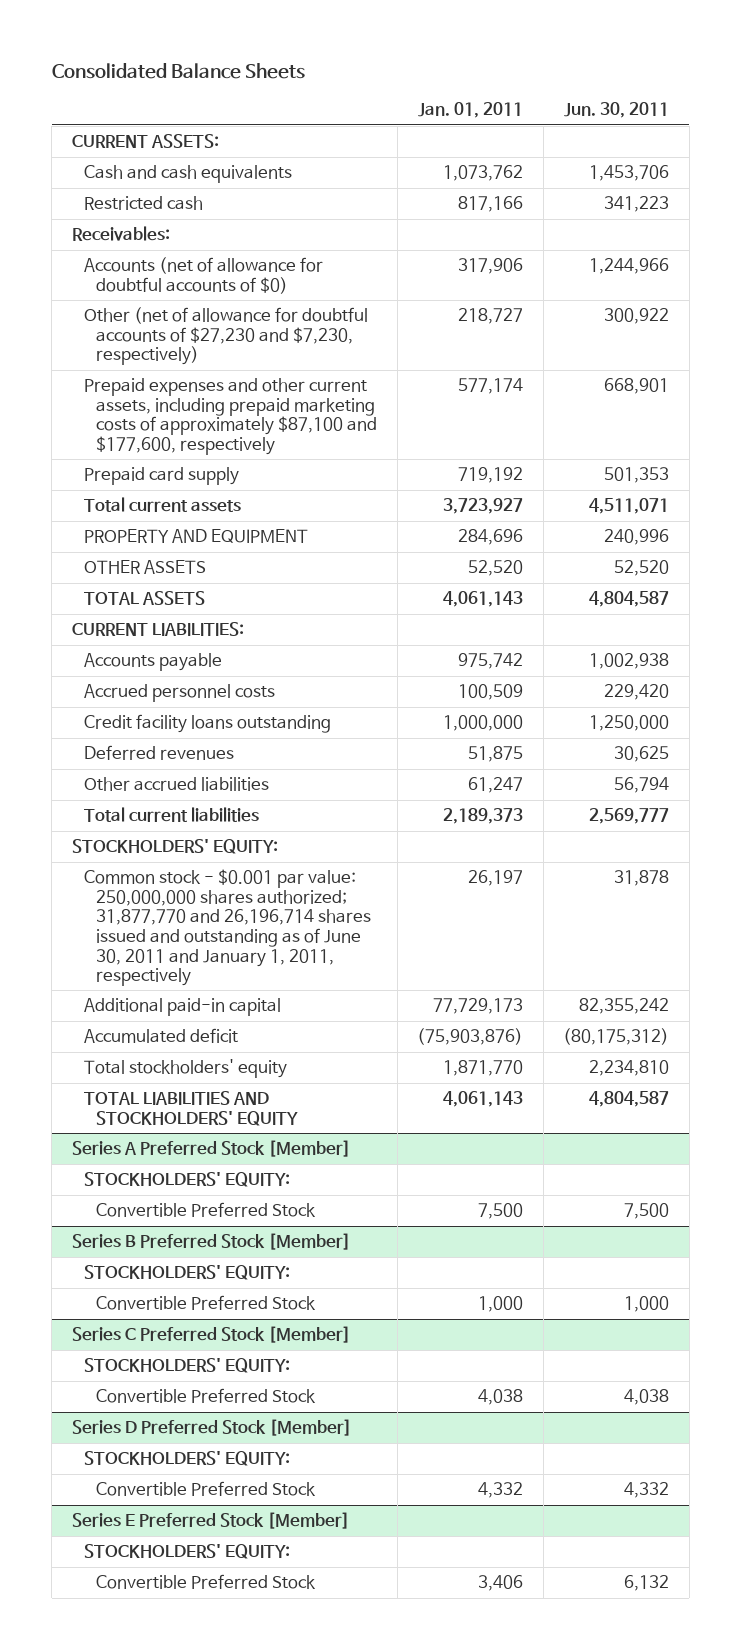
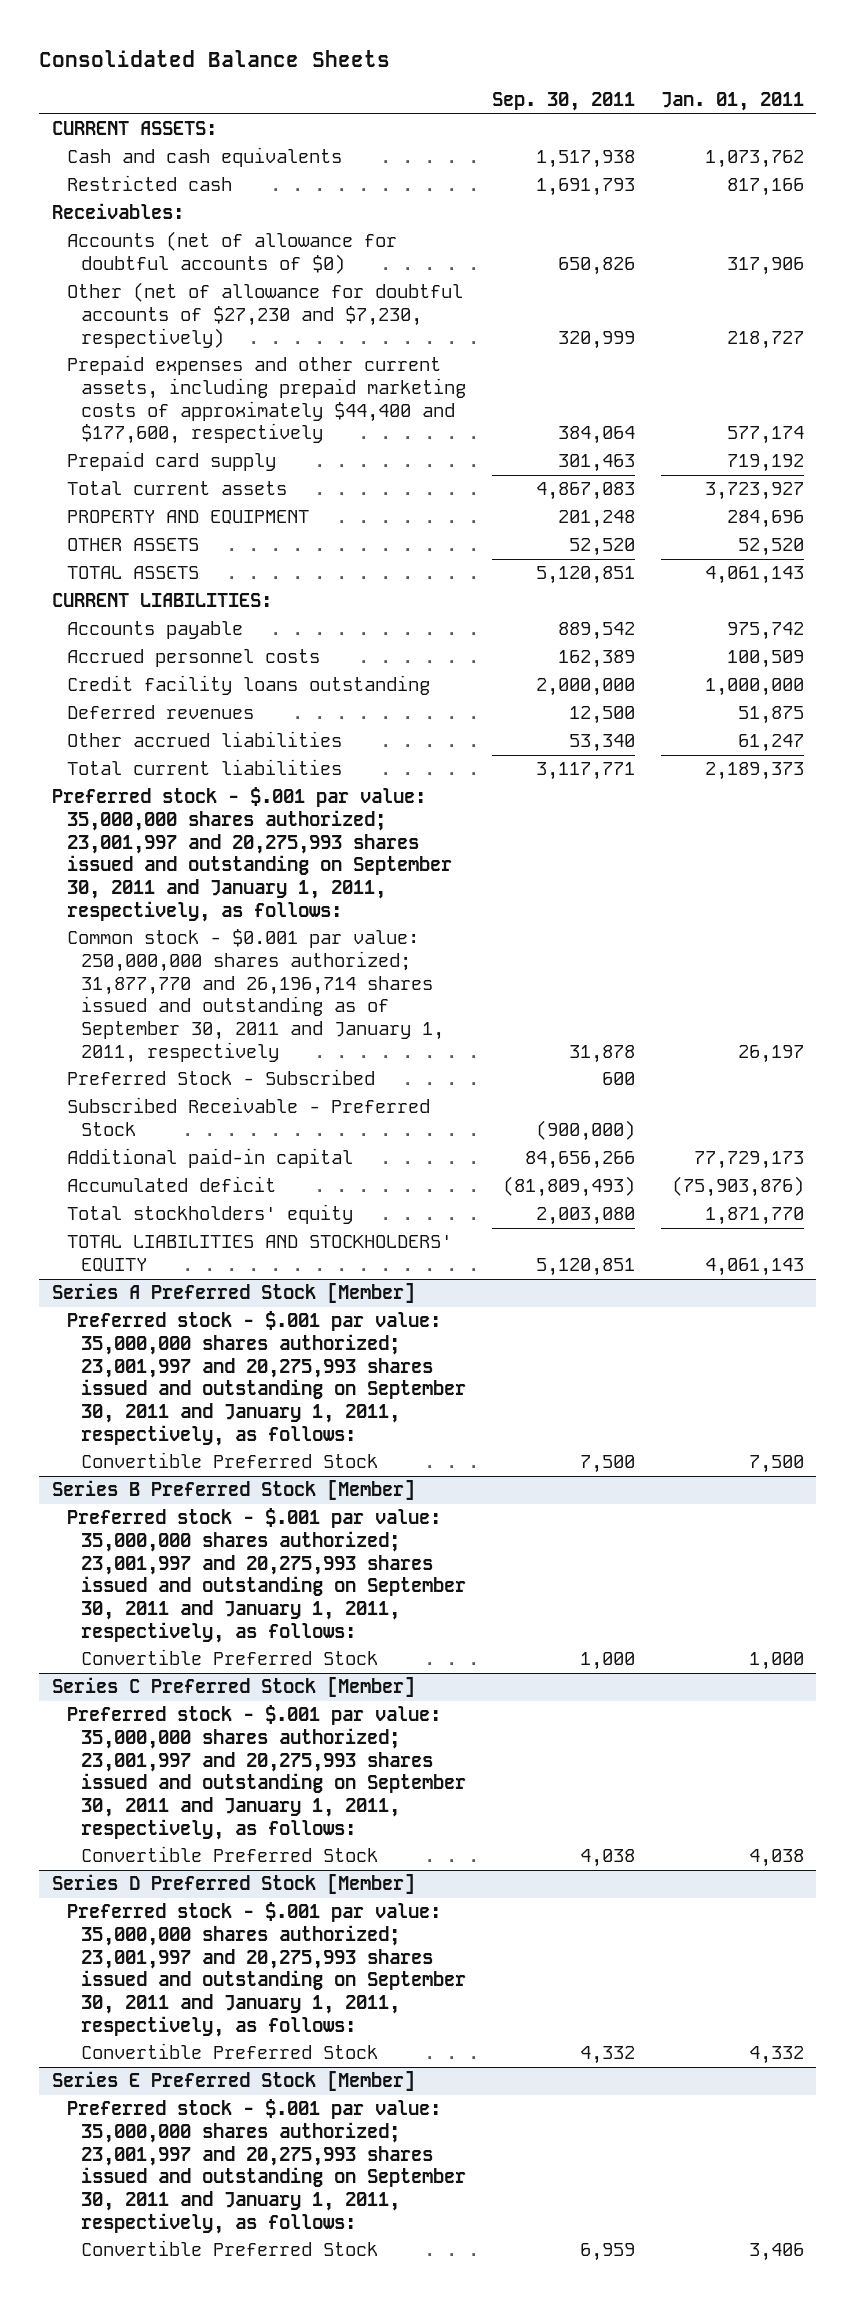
[564,102,670,119] Jun. 30, 2011 -> none
none -> [491,92,635,112] Sep. 30, 2011
[84,378,378,455] Prepaid expenses and other current assets, including prepaid marketing costs of approximately $87,100 and $177,600, respectively -> [66,355,467,445] Prepaid expenses and other current assets, including prepaid marketing costs of approximately $44,400 and $177,600, respectively
[71,839,278,855] STOCKHOLDERS' EQUITY: -> none
none -> [51,787,452,922] Preferred stock - $.001 par value: 35,000,000 shares authorized; 23,001,997 and 20,275,993 shares issued and outstanding on September 30, 2011 and January 1, 2011, respectively, as follows:
[84,869,372,987] Common stock - $0.001 par value: 250,000,000 shares authorized; 31,877,770 and 26,196,714 shares issued and outstanding as of June 30, 2011 and January 1, 2011, respectively -> [66,929,445,1063] Common stock - $0.001 par value: 250,000,000 shares authorized; 31,877,770 and 26,196,714 shares issued and outstanding as of September 30, 2011 and January 1, 2011, respectively
none -> [66,1069,375,1086] Preferred Stock - Subscribed
none -> [66,1097,430,1136] Subscribed Receivable - Preferred Stock
[84,1172,291,1188] STOCKHOLDERS' EQUITY: -> none
none -> [66,1311,467,1446] Preferred stock - $.001 par value: 35,000,000 shares authorized; 23,001,997 and 20,275,993 shares issued and outstanding on September 30, 2011 and January 1, 2011, respectively, as follows:
[84,1265,291,1281] STOCKHOLDERS' EQUITY: -> none
none -> [66,1508,467,1643] Preferred stock - $.001 par value: 35,000,000 shares authorized; 23,001,997 and 20,275,993 shares issued and outstanding on September 30, 2011 and January 1, 2011, respectively, as follows:
[84,1358,291,1374] STOCKHOLDERS' EQUITY: -> none
none -> [66,1705,467,1840] Preferred stock - $.001 par value: 35,000,000 shares authorized; 23,001,997 and 20,275,993 shares issued and outstanding on September 30, 2011 and January 1, 2011, respectively, as follows:
[84,1451,291,1467] STOCKHOLDERS' EQUITY: -> none
none -> [66,1902,467,2037] Preferred stock - $.001 par value: 35,000,000 shares authorized; 23,001,997 and 20,275,993 shares issued and outstanding on September 30, 2011 and January 1, 2011, respectively, as follows:
[84,1544,291,1560] STOCKHOLDERS' EQUITY: -> none
none -> [66,2099,467,2234] Preferred stock - $.001 par value: 35,000,000 shares authorized; 23,001,997 and 20,275,993 shares issued and outstanding on September 30, 2011 and January 1, 2011, respectively, as follows:

